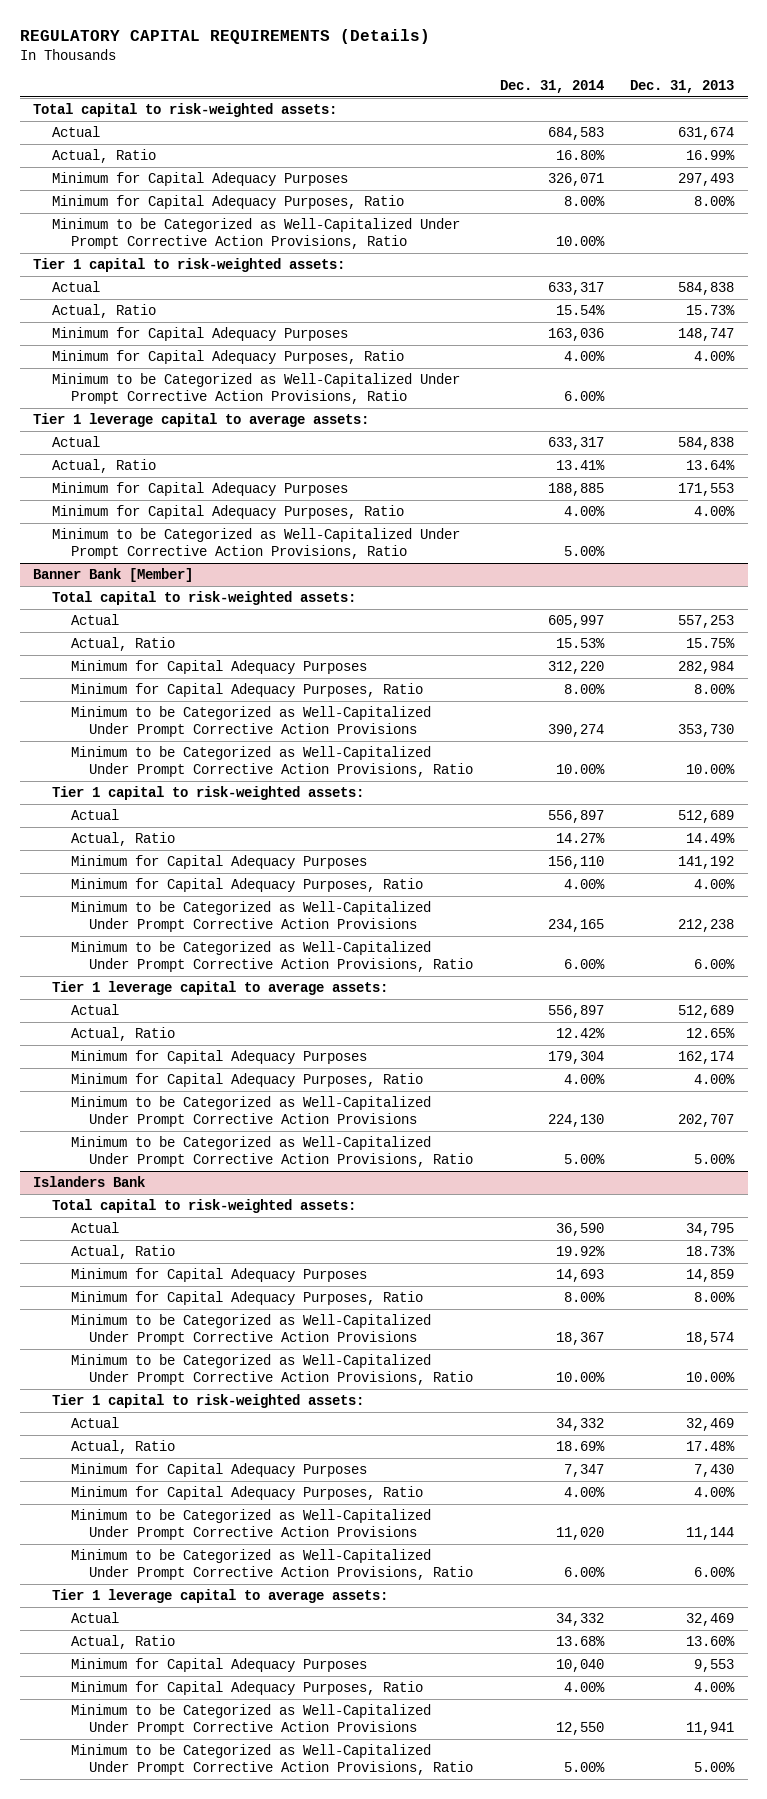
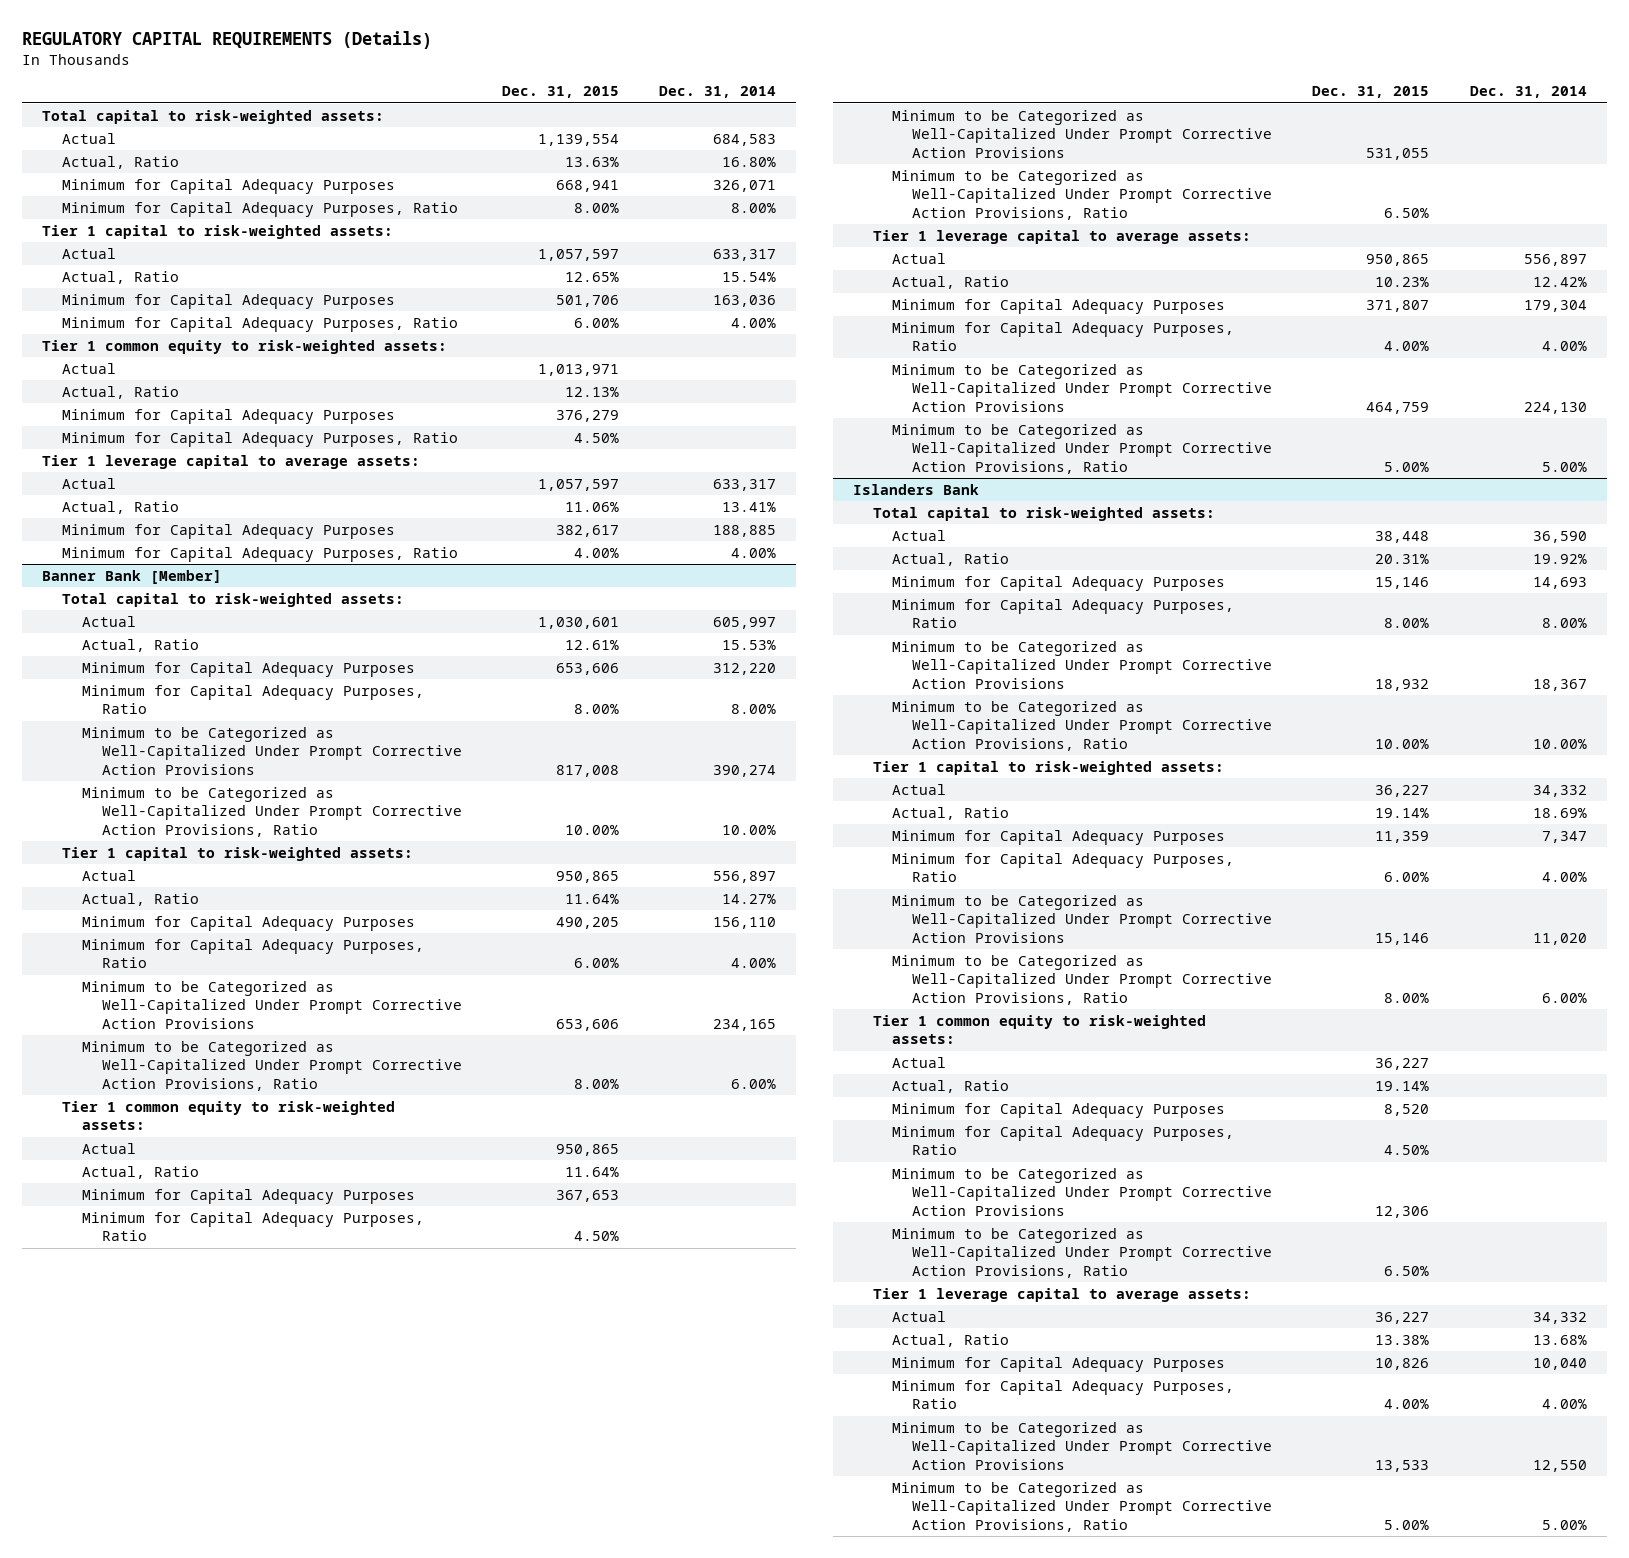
[630,79,735,93] Dec. 31, 2013 -> none
none -> [501,86,619,99] Dec. 31, 2015
[51,218,460,250] Minimum to be Categorized as Well-Capitalized Under Prompt Corrective Action Provisions, Ratio -> none
[51,373,460,405] Minimum to be Categorized as Well-Capitalized Under Prompt Corrective Action Provisions, Ratio -> none
none -> [42,339,448,354] Tier 1 common equity to risk-weighted assets:
none -> [61,362,116,374] Actual
none -> [61,385,179,399] Actual, Ratio
none -> [61,408,395,424] Minimum for Capital Adequacy Purposes
none -> [61,431,458,447] Minimum for Capital Adequacy Purposes, Ratio
[51,528,460,560] Minimum to be Categorized as Well-Capitalized Under Prompt Corrective Action Provisions, Ratio -> none
none -> [61,1100,395,1131] Tier 1 common equity to risk-weighted assets:
none -> [81,1142,136,1154] Actual
none -> [81,1165,199,1179] Actual, Ratio
none -> [81,1188,415,1204] Minimum for Capital Adequacy Purposes
none -> [81,1211,424,1242] Minimum for Capital Adequacy Purposes, Ratio
none -> [892,109,1273,159] Minimum to be Categorized as Well-Capitalized Under Prompt Corrective Action Provisions
none -> [892,169,1273,221] Minimum to be Categorized as Well-Capitalized Under Prompt Corrective Action Provisions, Ratio
none -> [872,1014,1206,1045] Tier 1 common equity to risk-weighted assets:
none -> [892,1056,947,1068] Actual
none -> [892,1079,1010,1093] Actual, Ratio
none -> [892,1102,1226,1118] Minimum for Capital Adequacy Purposes
none -> [892,1125,1235,1156] Minimum for Capital Adequacy Purposes, Ratio
none -> [892,1167,1273,1217] Minimum to be Categorized as Well-Capitalized Under Prompt Corrective Action Provisions
none -> [892,1227,1273,1279] Minimum to be Categorized as Well-Capitalized Under Prompt Corrective Action Provisions, Ratio

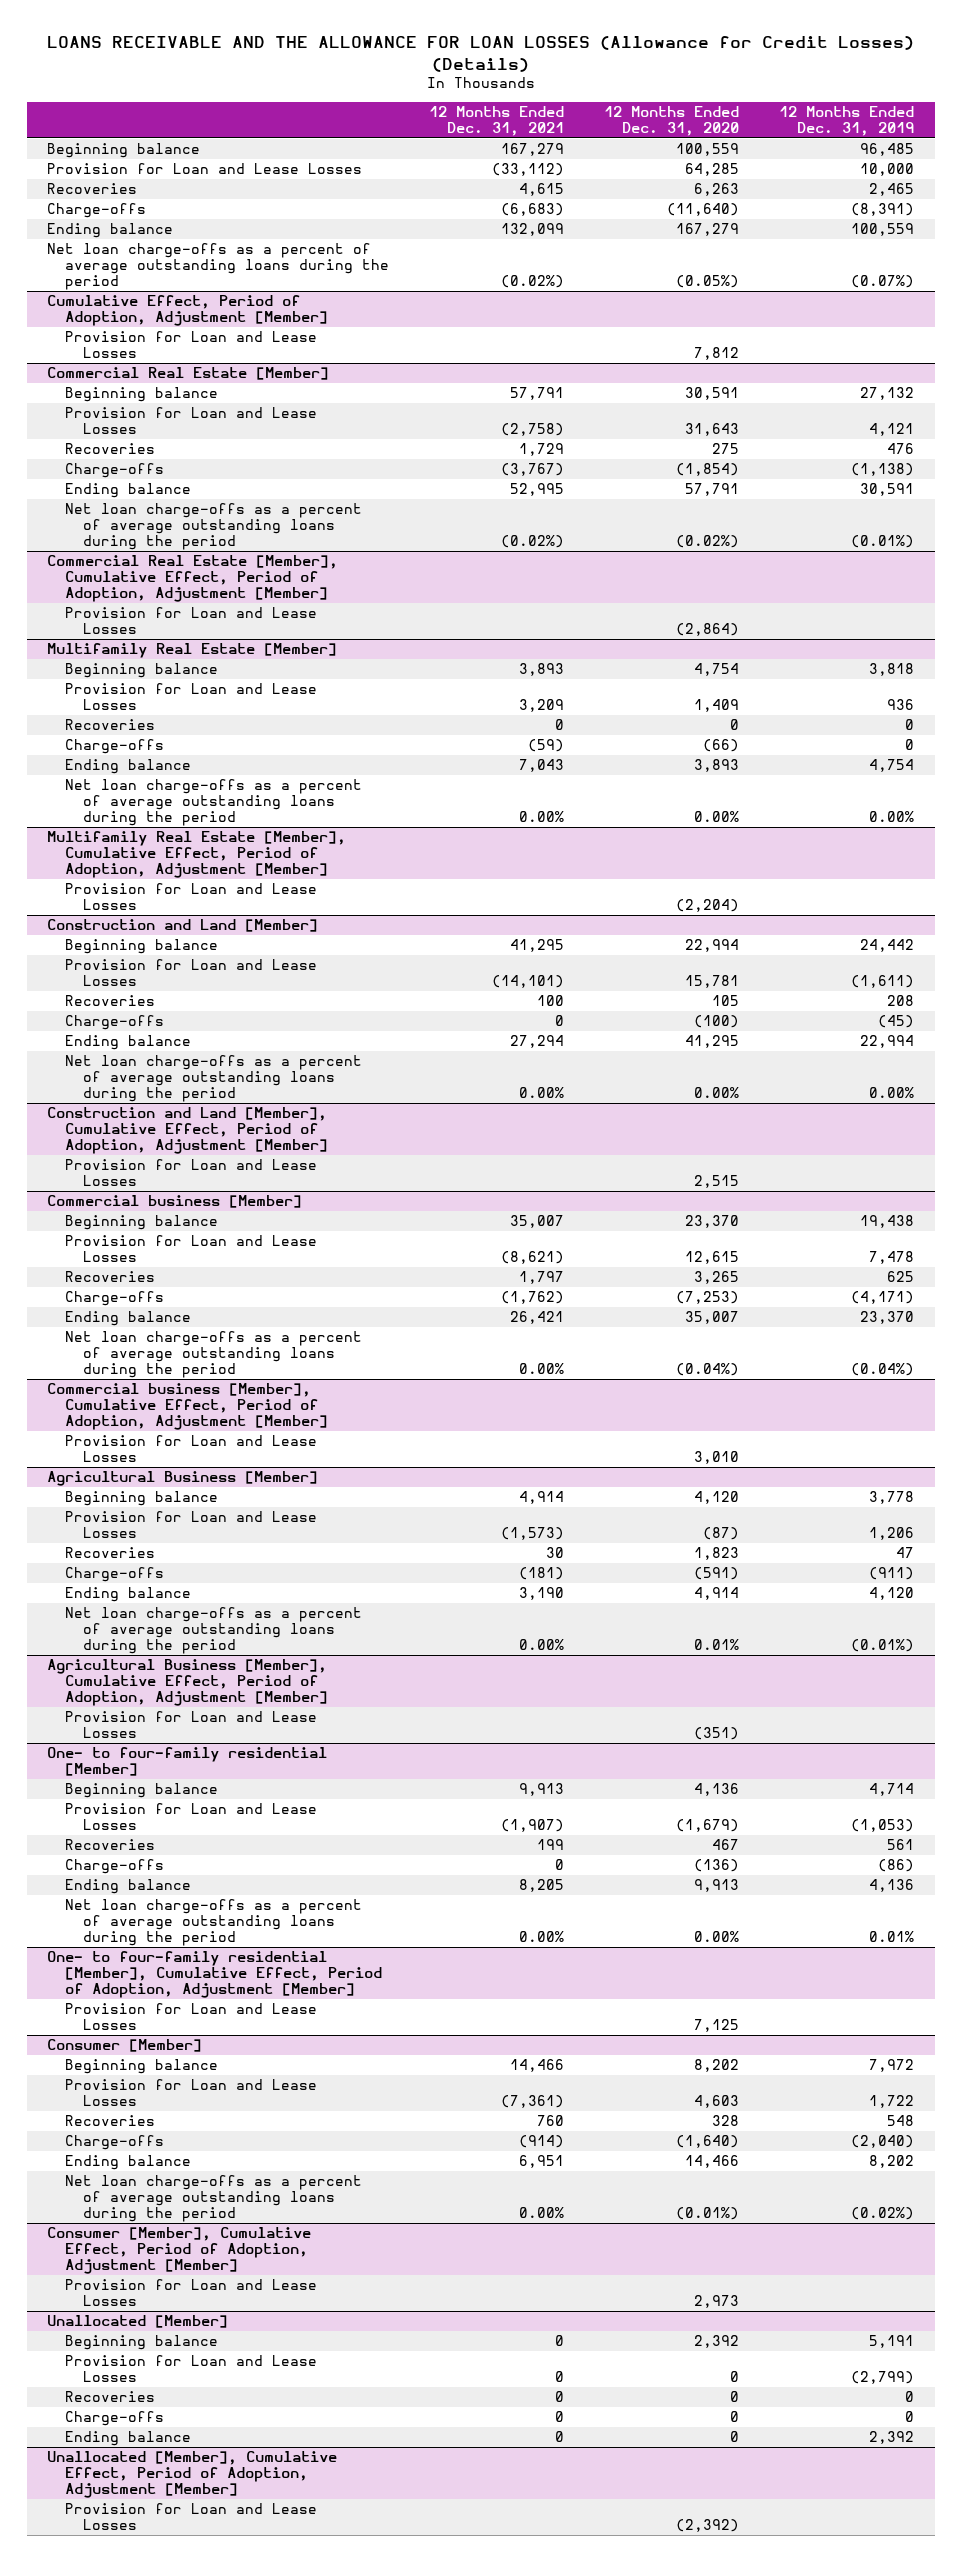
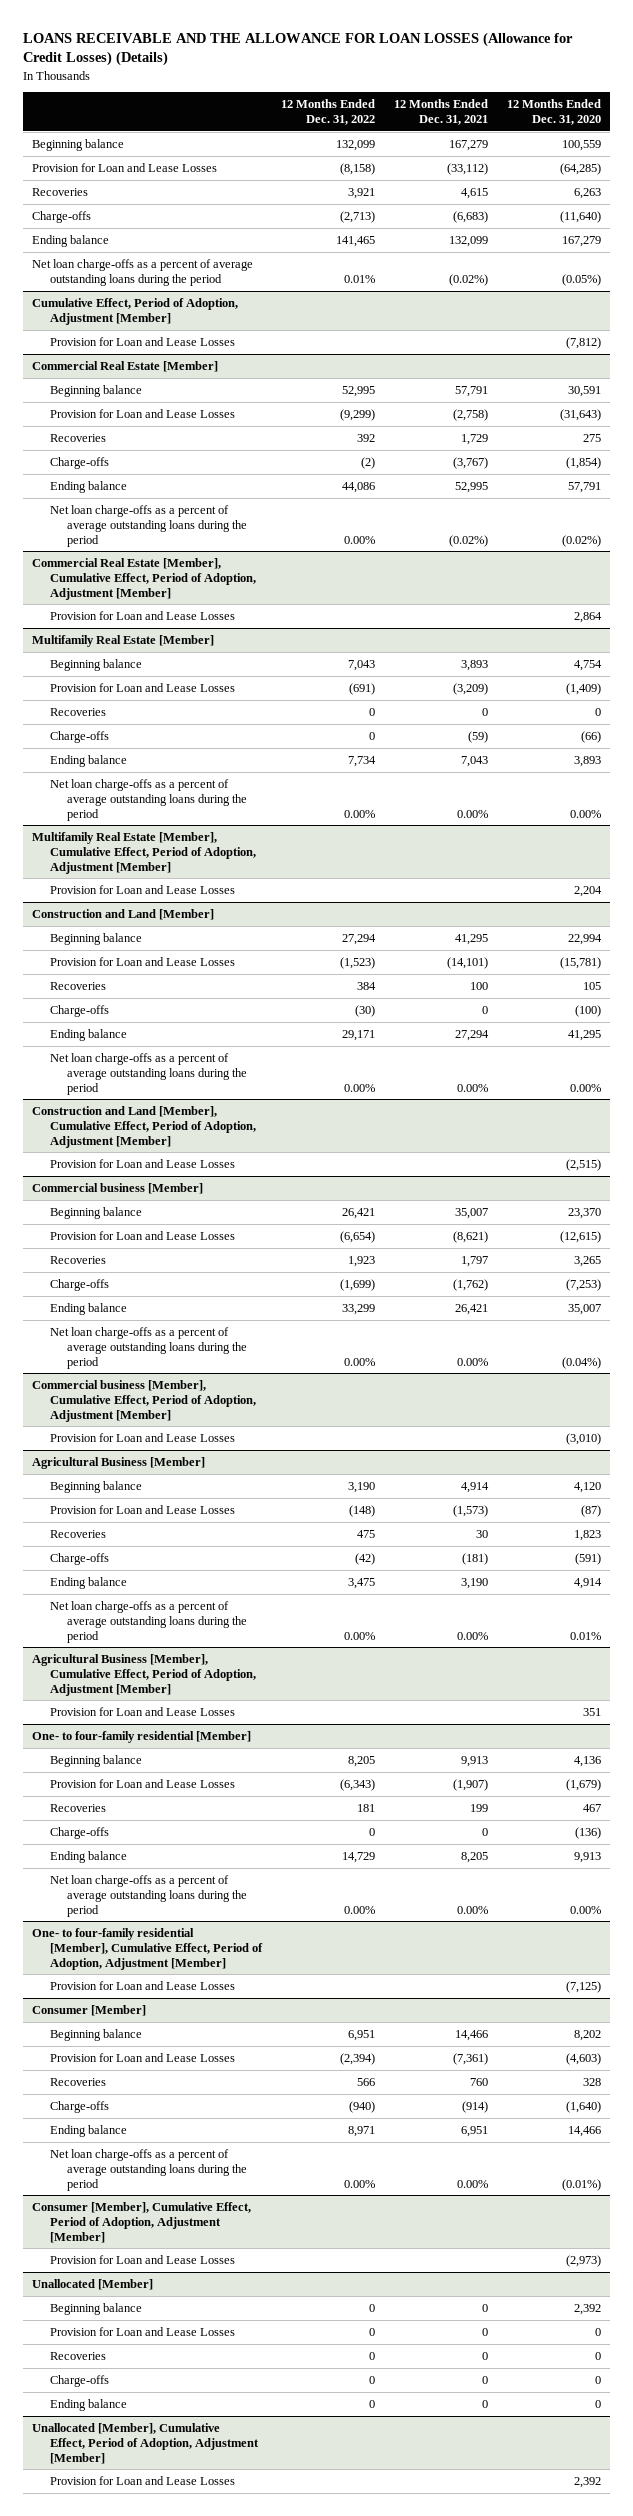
[779,106,915,137] 12 Months Ended Dec. 31, 2019 -> none
none -> [280,99,375,126] 12 Months Ended Dec. 31, 2022
[685,163,740,177] 64,285 -> [559,162,601,175] (64,285)
[694,347,740,361] 7,812 -> [565,336,601,349] (7,812)
[685,423,740,437] 31,643 -> [559,408,601,421] (31,643)
[676,623,740,637] (2,864) -> [573,611,602,623] 2,864
[519,699,565,713] 3,209 -> [452,682,488,695] (3,209)
[694,699,740,713] 1,409 -> [565,682,601,695] (1,409)
[676,899,740,913] (2,204) -> [573,885,602,897] 2,204
[685,975,740,989] 15,781 -> [559,956,601,969] (15,781)
[694,1175,740,1189] 2,515 -> [565,1158,601,1171] (2,515)
[685,1251,740,1265] 12,615 -> [559,1230,601,1243] (12,615)
[694,1451,740,1465] 3,010 -> [565,1432,601,1445] (3,010)
[694,1727,740,1741] (351) -> [582,1707,601,1716] 351
[694,2019,740,2033] 7,125 -> [565,1980,601,1993] (7,125)
[694,2095,740,2109] 4,603 -> [565,2052,601,2065] (4,603)
[694,2295,740,2309] 2,973 -> [565,2254,601,2267] (2,973)
[676,2519,740,2533] (2,392) -> [573,2476,601,2488] 2,392

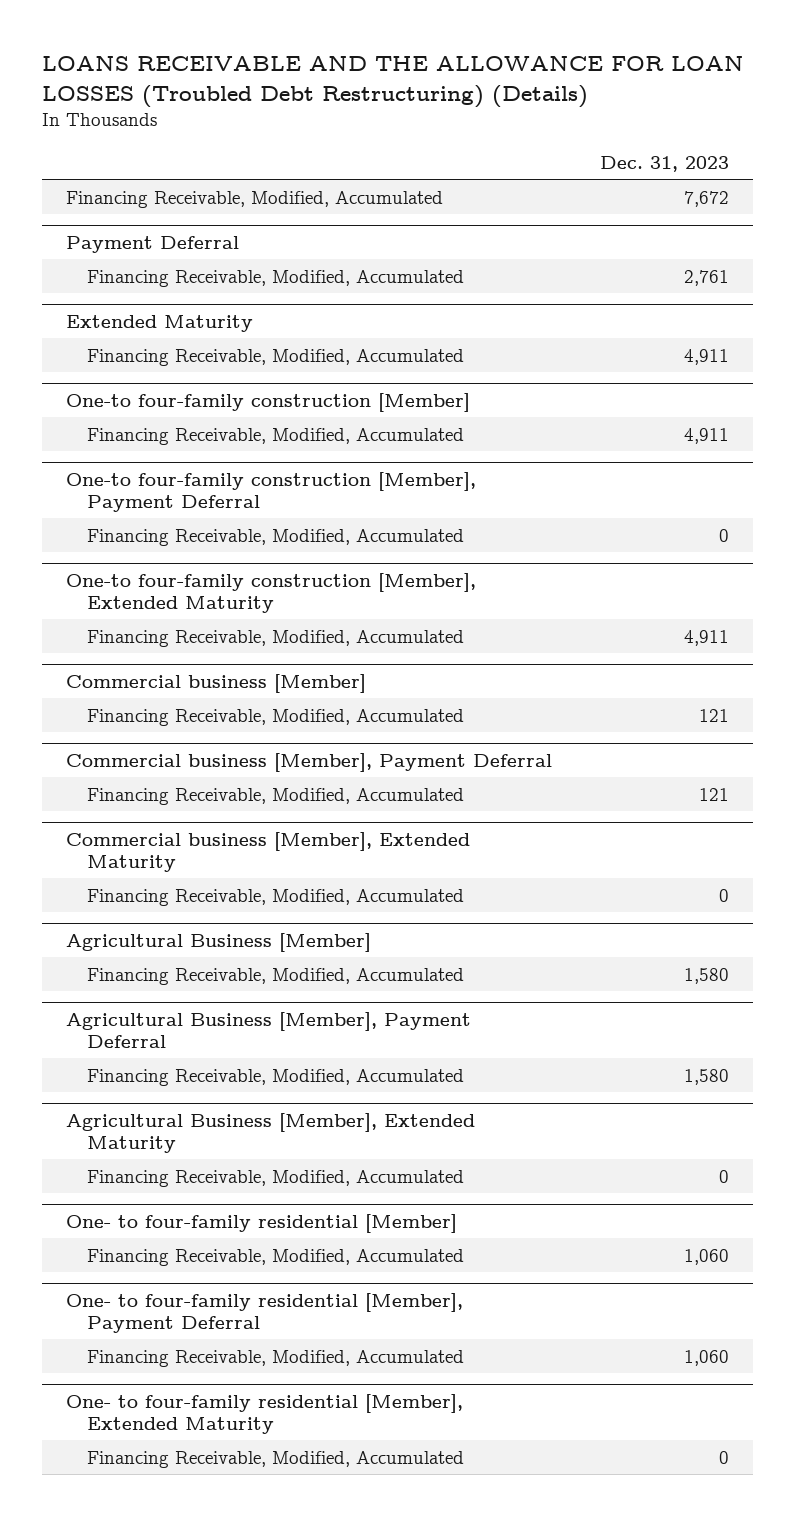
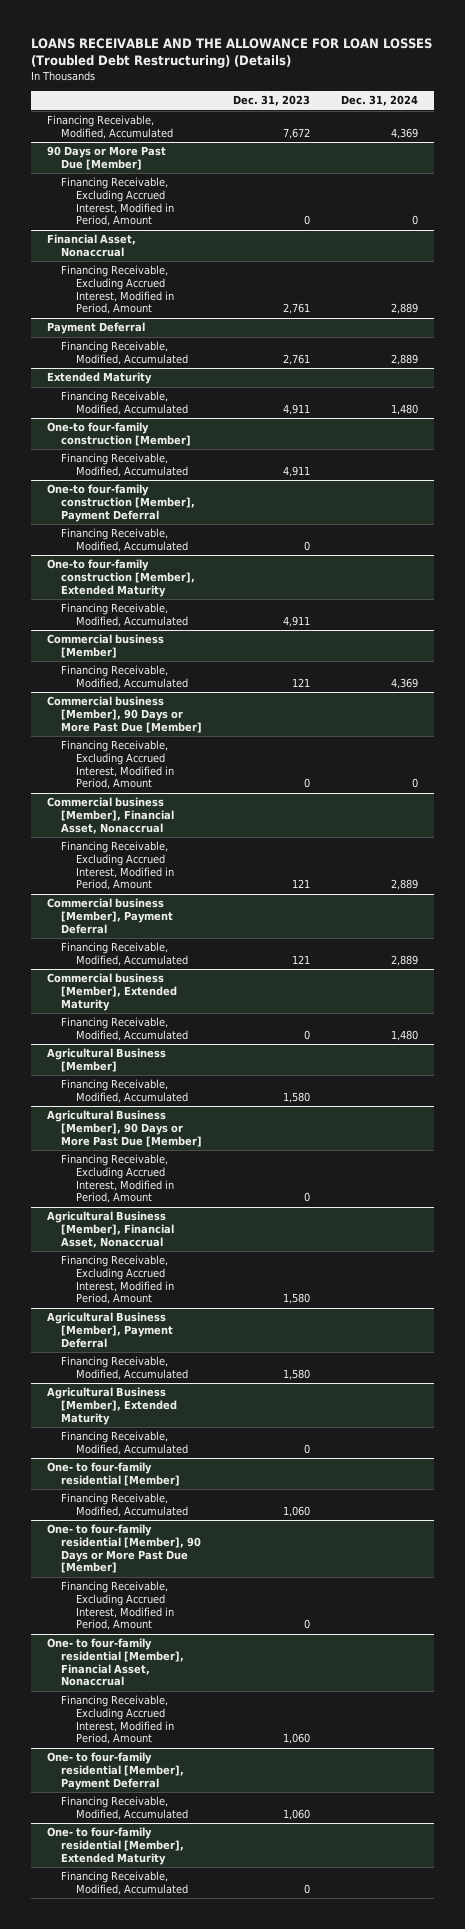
none -> [341,95,419,107] Dec. 31, 2024
none -> [46,146,166,171] 90 Days or More Past Due [Member]
none -> [61,177,174,227] Financing Receivable, Excluding Accrued Interest, Modified in Period, Amount
none -> [46,234,136,258] Financial Asset, Nonaccrual
none -> [61,265,174,315] Financing Receivable, Excluding Accrued Interest, Modified in Period, Amount
none -> [46,696,203,733] Commercial business [Member], 90 Days or More Past Due [Member]
none -> [61,740,174,790] Financing Receivable, Excluding Accrued Interest, Modified in Period, Amount
none -> [46,797,175,834] Commercial business [Member], Financial Asset, Nonaccrual
none -> [61,841,174,891] Financing Receivable, Excluding Accrued Interest, Modified in Period, Amount
none -> [46,1110,203,1147] Agricultural Business [Member], 90 Days or More Past Due [Member]
none -> [61,1154,174,1204] Financing Receivable, Excluding Accrued Interest, Modified in Period, Amount
none -> [46,1211,175,1248] Agricultural Business [Member], Financial Asset, Nonaccrual
none -> [61,1255,174,1305] Financing Receivable, Excluding Accrued Interest, Modified in Period, Amount
none -> [46,1524,202,1574] One- to four-family residential [Member], 90 Days or More Past Due [Member]
none -> [61,1581,174,1631] Financing Receivable, Excluding Accrued Interest, Modified in Period, Amount
none -> [46,1638,185,1687] One- to four-family residential [Member], Financial Asset, Nonaccrual
none -> [61,1695,174,1745] Financing Receivable, Excluding Accrued Interest, Modified in Period, Amount

